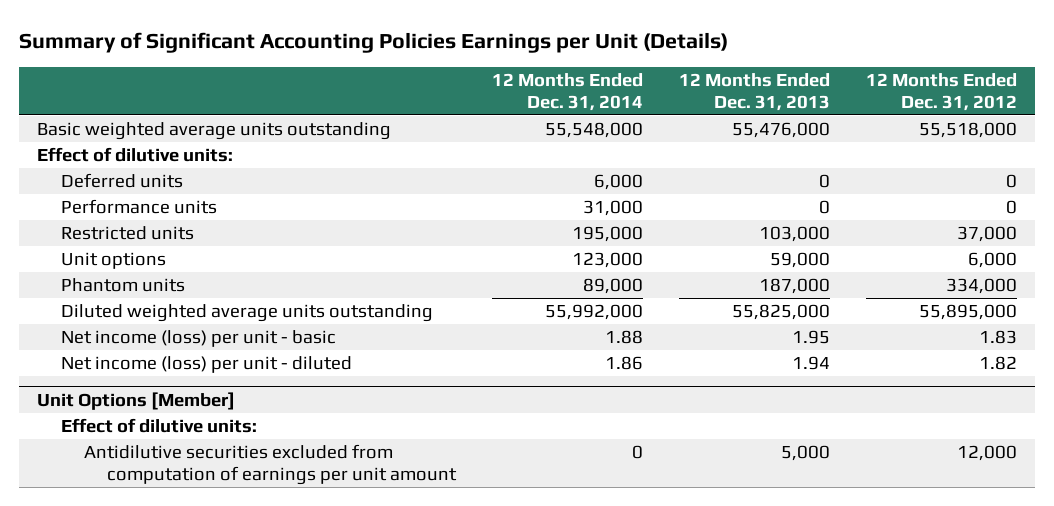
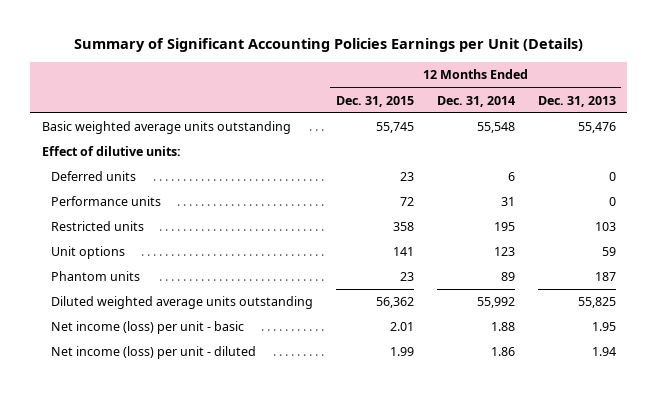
[865,72,1017,111] 12 Months Ended Dec. 31, 2012 -> none
none -> [335,95,414,107] Dec. 31, 2015
[545,122,644,139] 55,548,000 -> [476,122,515,134] 55,548
[731,122,830,139] 55,476,000 -> [577,122,616,134] 55,476
[594,174,644,191] 6,000 -> [507,172,515,182] 6
[583,200,644,217] 31,000 -> [500,197,515,207] 31
[572,226,644,243] 195,000 -> [493,222,515,232] 195
[758,226,830,243] 103,000 -> [594,222,616,232] 103
[572,252,644,269] 123,000 -> [493,247,515,257] 123
[769,252,830,269] 59,000 -> [601,247,616,257] 59
[583,278,644,295] 89,000 -> [500,272,515,282] 89
[758,278,830,295] 187,000 -> [594,272,616,282] 187
[545,304,644,321] 55,992,000 -> [476,297,515,309] 55,992
[731,304,830,321] 55,825,000 -> [577,297,616,309] 55,825
[37,392,236,411] Unit Options [Member] -> none
[60,418,257,434] Effect of dilutive units: -> none
[83,444,458,485] Antidilutive securities excluded from computation of earnings per unit amount -> none

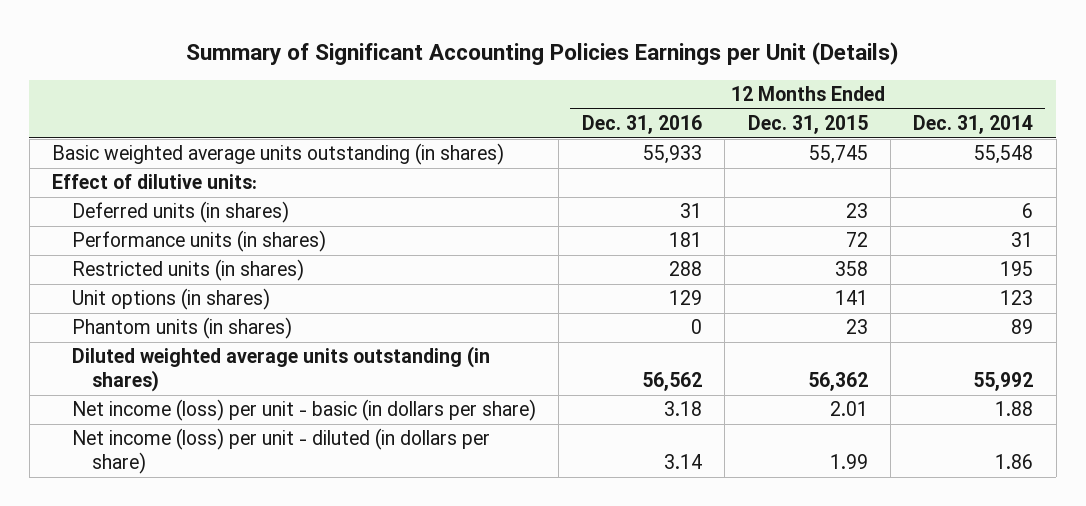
[537,95,616,107] Dec. 31, 2013 -> none
none -> [581,115,702,135] Dec. 31, 2016
[41,121,291,135] Basic weighted average units outstanding -> [52,143,505,166] Basic weighted average units outstanding (in shares)
[50,171,136,182] Deferred units -> [72,201,290,224] Deferred units (in shares)
[50,196,161,207] Performance units -> [72,230,327,253] Performance units (in shares)
[50,221,144,232] Restricted units -> [72,259,305,282] Restricted units (in shares)
[50,246,125,260] Unit options -> [72,288,271,311] Unit options (in shares)
[50,271,140,282] Phantom units -> [72,317,293,340] Phantom units (in shares)
[50,296,313,310] Diluted weighted average units outstanding -> [72,346,491,393] Diluted weighted average units outstanding (in shares)
[50,321,244,335] Net income (loss) per unit - basic -> [72,399,537,422] Net income (loss) per unit - basic (in dollars per share)
[50,346,256,360] Net income (loss) per unit - diluted -> [72,428,491,475] Net income (loss) per unit - diluted (in dollars per share)

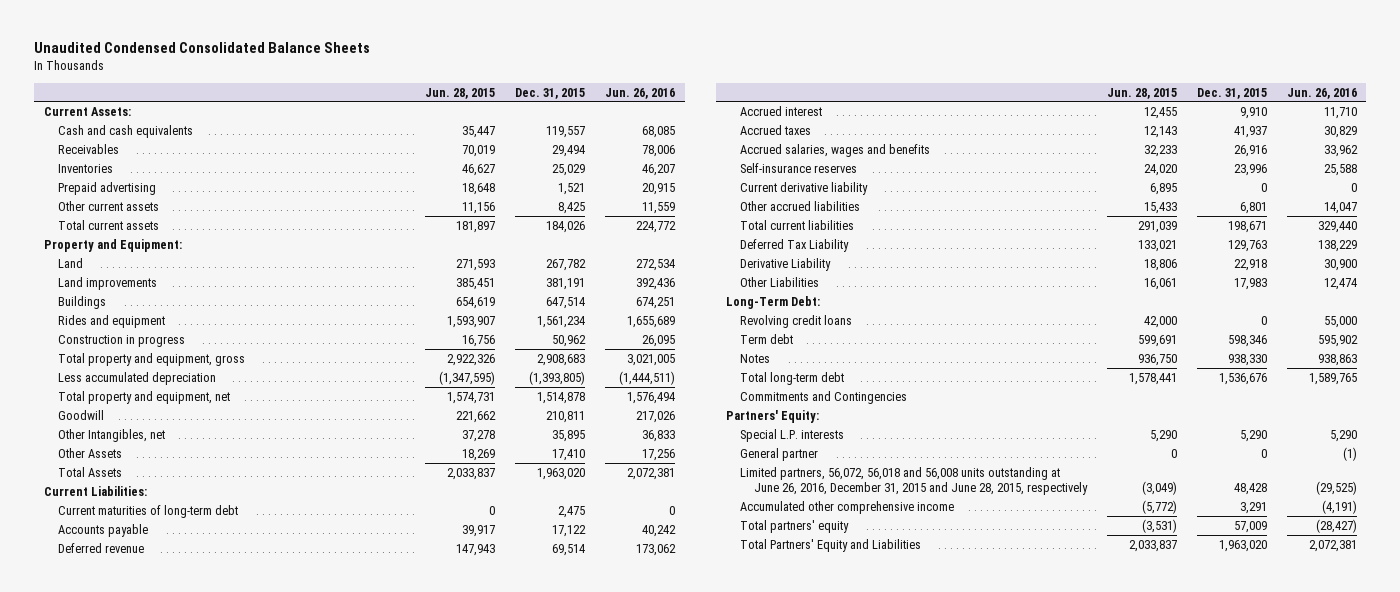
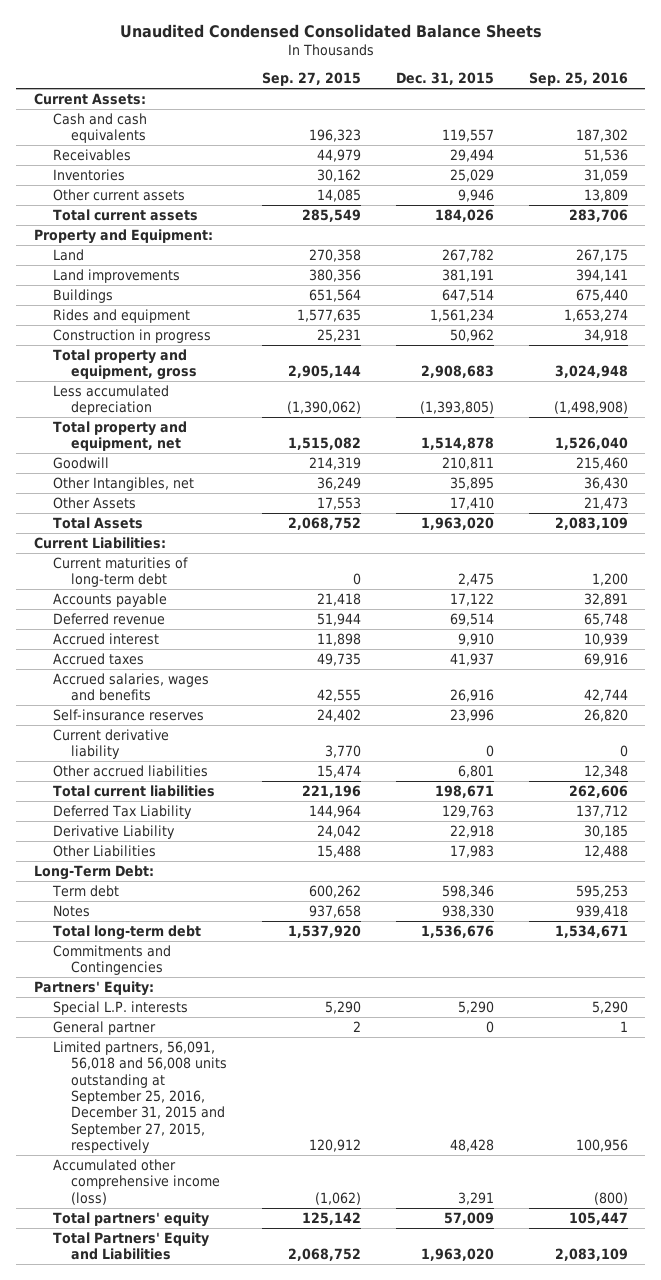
[425,87,496,99] Jun. 28, 2015 -> none
[604,87,675,99] Jun. 26, 2016 -> none
none -> [262,72,362,87] Sep. 27, 2015
none -> [528,72,628,87] Sep. 25, 2016
[58,181,157,195] Prepaid advertising -> none
[557,201,585,214] 8,425 -> [457,188,494,202] 9,946
[739,314,852,328] Revolving credit loans -> none
[739,466,1089,495] Limited partners, 56,072, 56,018 and 56,008 units outstanding at June 26, 2016, December 31, 2015 and June 28, 2015, respectively -> [52,1040,228,1154] Limited partners, 56,091, 56,018 and 56,008 units outstanding at September 25, 2016, December 31, 2015 and September 27, 2015, respectively
[739,500,954,514] Accumulated other comprehensive income -> [52,1158,221,1205] Accumulated other comprehensive income (loss)

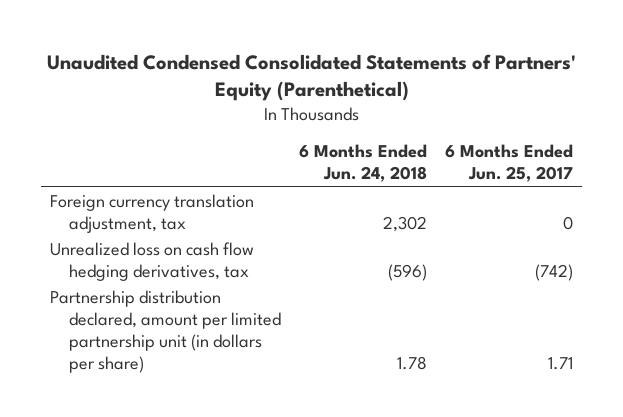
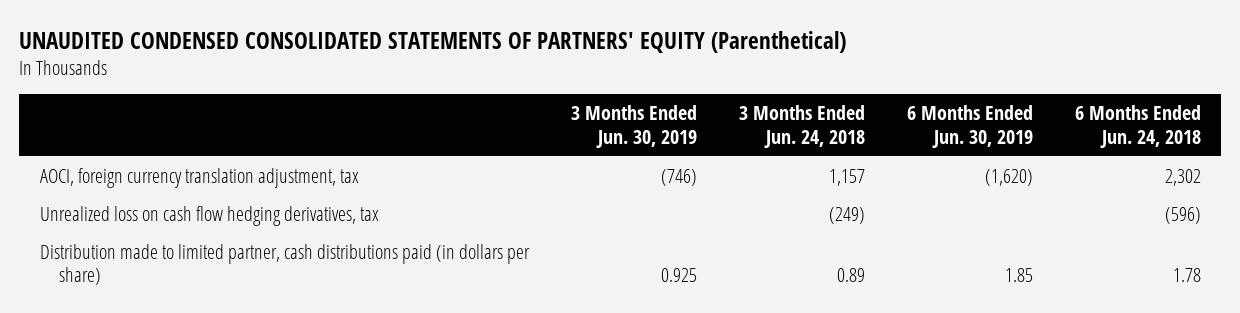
[46,53,576,102] Unaudited Condensed Consolidated Statements of Partners' Equity (Parenthetical) -> [18,30,846,53] UNAUDITED CONDENSED CONSOLIDATED STATEMENTS OF PARTNERS' EQUITY (Parenthetical)
[444,144,573,183] 6 Months Ended Jun. 25, 2017 -> none
none -> [570,105,697,148] 3 Months Ended Jun. 30, 2019
none -> [738,105,865,148] 3 Months Ended Jun. 24, 2018
none -> [906,105,1033,148] 6 Months Ended Jun. 30, 2019
[50,194,255,234] Foreign currency translation adjustment, tax -> [39,167,359,188] AOCI, foreign currency translation adjustment, tax
[50,290,282,374] Partnership distribution declared, amount per limited partnership unit (in dollars per share) -> [39,243,530,286] Distribution made to limited partner, cash distributions paid (in dollars per share)

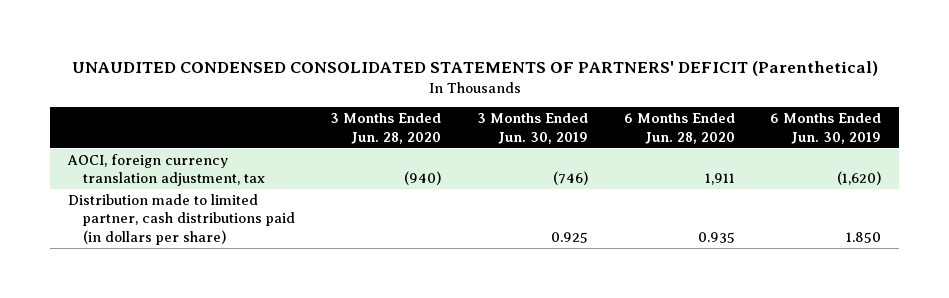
[18,30,846,53] UNAUDITED CONDENSED CONSOLIDATED STATEMENTS OF PARTNERS' EQUITY (Parenthetical) -> [71,60,878,76] UNAUDITED CONDENSED CONSOLIDATED STATEMENTS OF PARTNERS' DEFICIT (Parenthetical)
[738,105,865,148] 3 Months Ended Jun. 24, 2018 -> none
[1074,105,1201,148] 6 Months Ended Jun. 24, 2018 -> none
none -> [330,113,442,144] 3 Months Ended Jun. 28, 2020
none -> [623,113,735,144] 6 Months Ended Jun. 28, 2020
[39,205,379,226] Unrealized loss on cash flow hedging derivatives, tax -> none
[1004,268,1033,283] 1.85 -> [846,231,882,243] 1.850

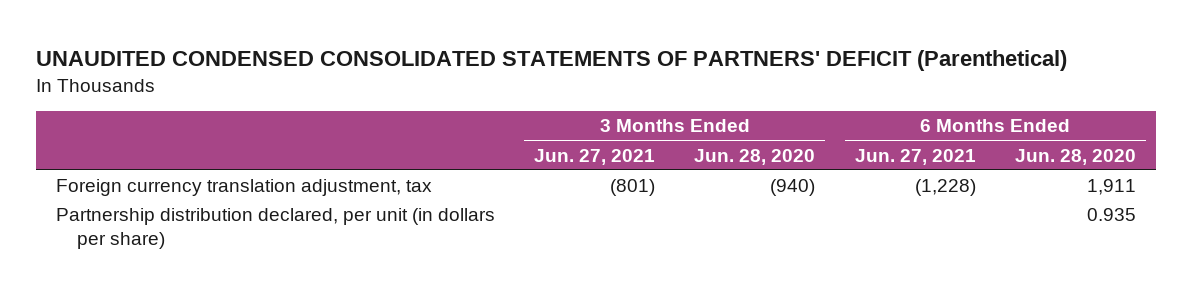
[476,113,588,144] 3 Months Ended Jun. 30, 2019 -> none
[770,113,882,144] 6 Months Ended Jun. 30, 2019 -> none
none -> [534,148,656,165] Jun. 27, 2021
none -> [854,148,976,165] Jun. 27, 2021
[67,154,265,187] AOCI, foreign currency translation adjustment, tax -> [55,179,432,197] Foreign currency translation adjustment, tax
[68,194,295,245] Distribution made to limited partner, cash distributions paid (in dollars per share) -> [55,208,495,249] Partnership distribution declared, per unit (in dollars per share)

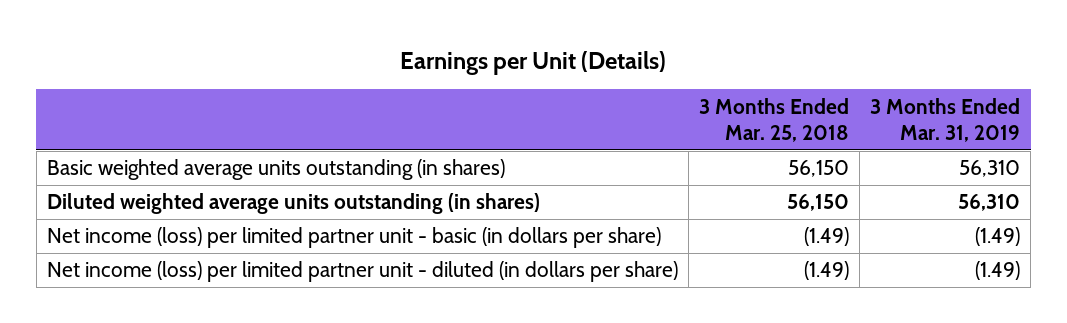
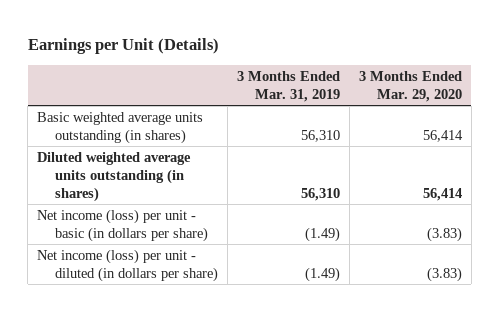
[698,97,849,143] 3 Months Ended Mar. 25, 2018 -> none
none -> [358,70,462,102] 3 Months Ended Mar. 29, 2020
[46,227,661,249] Net income (loss) per limited partner unit - basic (in dollars per share) -> [37,208,208,242] Net income (loss) per unit - basic (in dollars per share)
[46,261,678,283] Net income (loss) per limited partner unit - diluted (in dollars per share) -> [37,248,218,282] Net income (loss) per unit - diluted (in dollars per share)

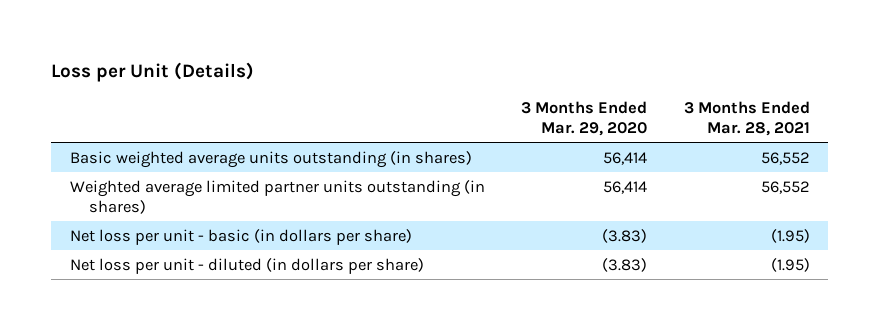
[27,38,219,55] Earnings per Unit (Details) -> [51,61,255,82] Loss per Unit (Details)
[236,70,340,102] 3 Months Ended Mar. 31, 2019 -> none
none -> [684,100,811,137] 3 Months Ended Mar. 28, 2021
[37,151,192,203] Diluted weighted average units outstanding (in shares) -> [69,179,485,214] Weighted average limited partner units outstanding (in shares)
[37,208,208,242] Net income (loss) per unit - basic (in dollars per share) -> [69,228,412,245] Net loss per unit - basic (in dollars per share)
[37,248,218,282] Net income (loss) per unit - diluted (in dollars per share) -> [69,257,424,274] Net loss per unit - diluted (in dollars per share)

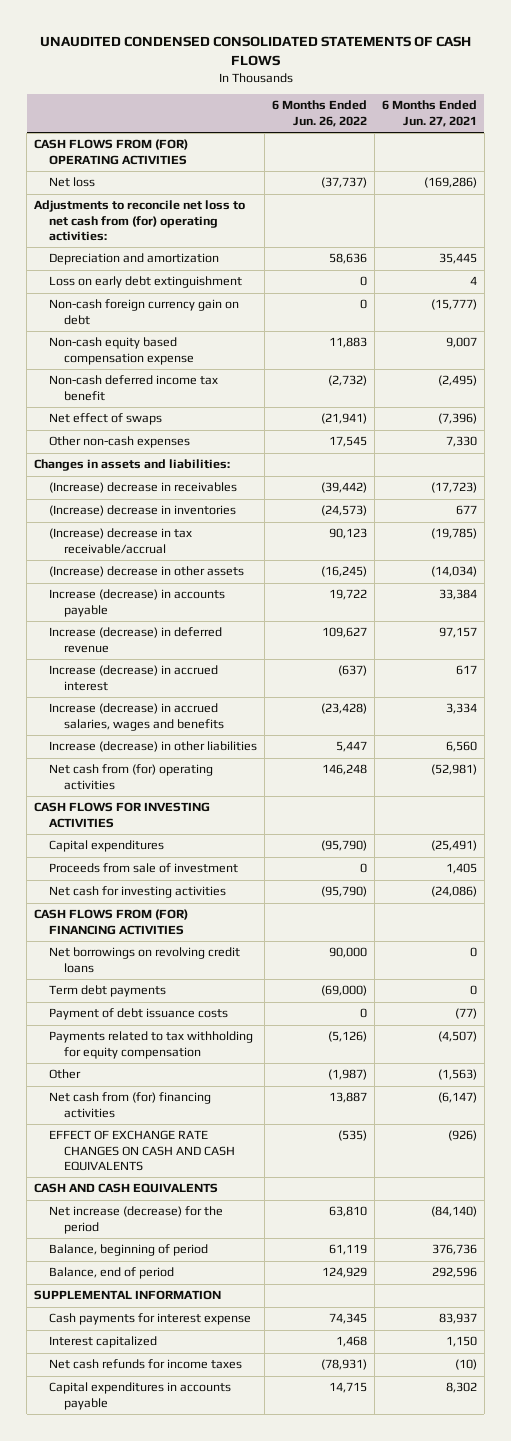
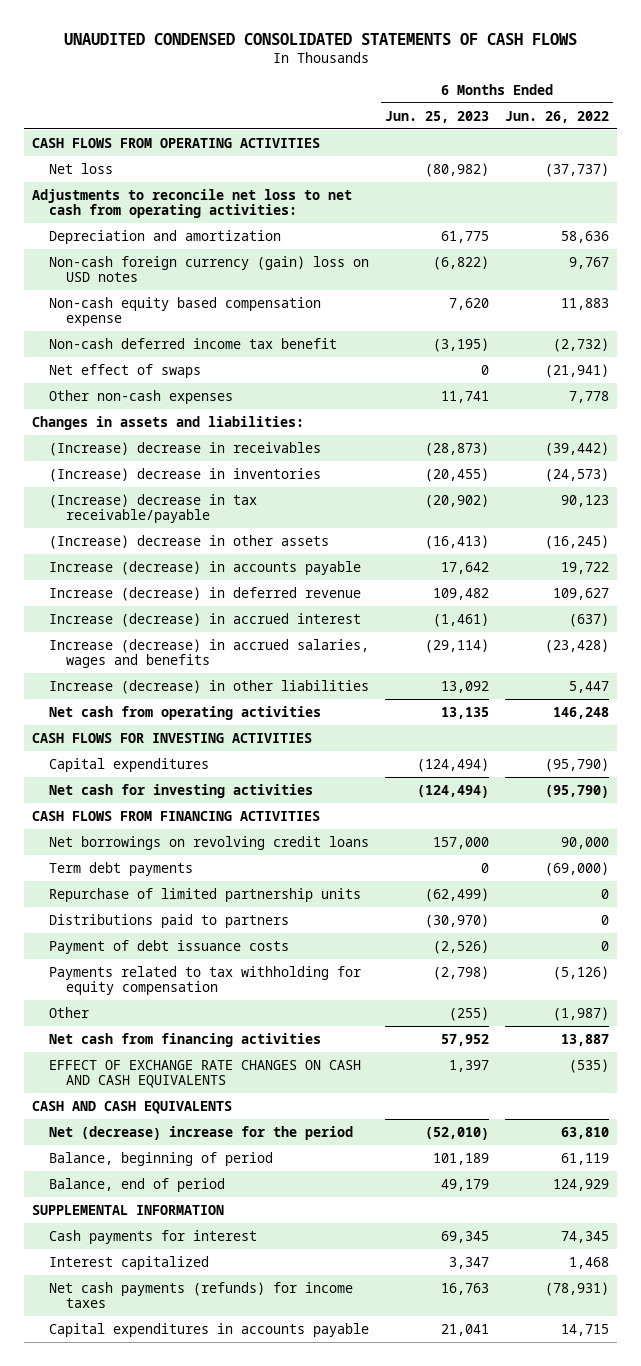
[381,100,477,127] 6 Months Ended Jun. 27, 2021 -> none
none -> [385,110,490,123] Jun. 25, 2023
[34,139,189,165] CASH FLOWS FROM (FOR) OPERATING ACTIVITIES -> [32,137,321,148] CASH FLOWS FROM OPERATING ACTIVITIES
[34,200,246,242] Adjustments to reconcile net loss to net cash from (for) operating activities: -> [32,188,353,219] Adjustments to reconcile net loss to net cash from operating activities:
[48,276,242,289] Loss on early debt extinguishment -> none
[48,299,239,325] Non-cash foreign currency gain on debt -> [49,255,370,283] Non-cash foreign currency (gain) loss on USD notes
[359,299,367,310] 0 -> [568,256,609,269] 9,767
[328,436,367,448] 17,545 -> [568,390,609,403] 7,778
[48,528,192,554] (Increase) decrease in tax receivable/accrual -> [49,493,258,524] (Increase) decrease in tax receivable/payable
[48,764,213,790] Net cash from (for) operating activities -> [49,705,322,720] Net cash from operating activities
[48,863,238,874] Proceeds from sale of investment -> none
[34,909,189,935] CASH FLOWS FROM (FOR) FINANCING ACTIVITIES -> [32,810,321,821] CASH FLOWS FROM FINANCING ACTIVITIES
none -> [49,887,362,902] Repurchase of limited partnership units
none -> [49,913,290,928] Distributions paid to partners
[48,1092,211,1118] Net cash from (for) financing activities -> [49,1032,322,1047] Net cash from financing activities
[48,1206,223,1234] Net increase (decrease) for the period -> [49,1125,354,1140] Net (decrease) increase for the period
[48,1313,251,1326] Cash payments for interest expense -> [49,1229,258,1244] Cash payments for interest
[48,1359,242,1370] Net cash refunds for income taxes -> [49,1281,354,1309] Net cash payments (refunds) for income taxes

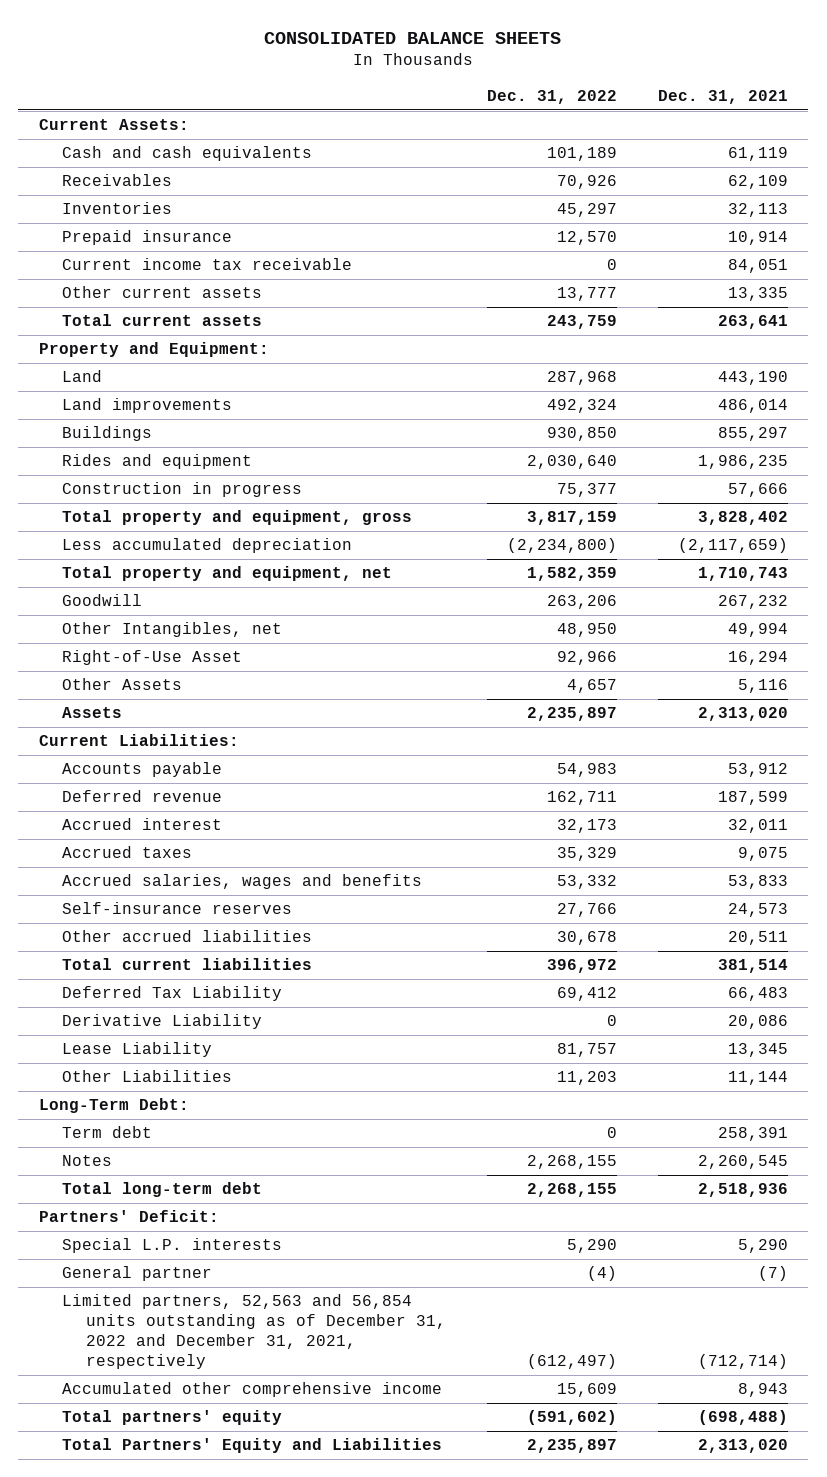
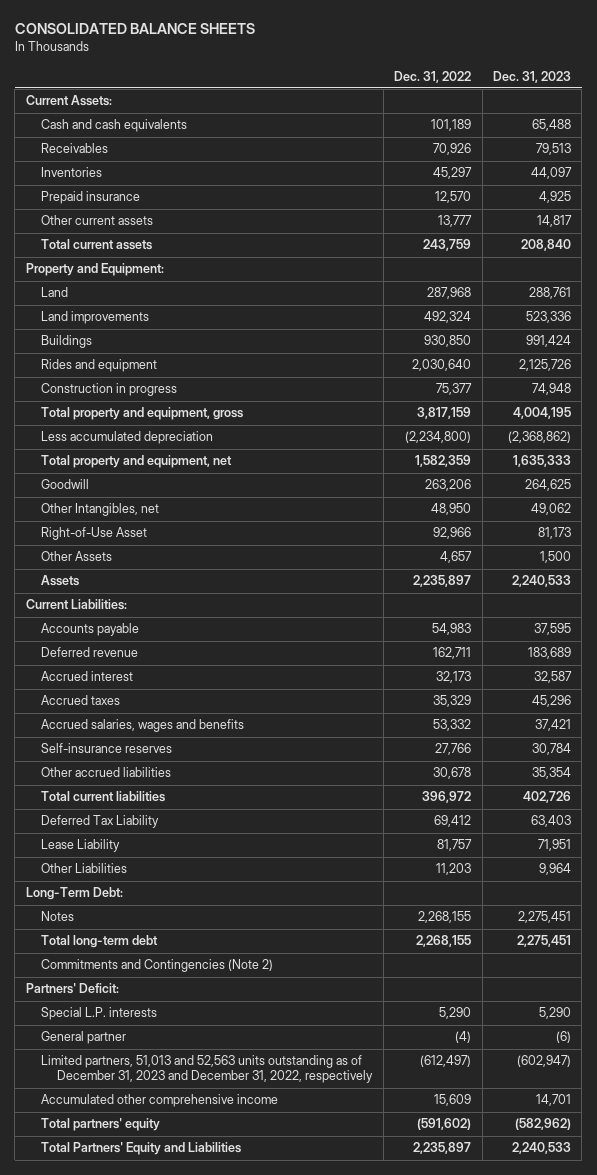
[657,90,788,105] Dec. 31, 2021 -> none
none -> [492,70,571,83] Dec. 31, 2023
[62,258,353,271] Current income tax receivable -> none
[62,1014,263,1030] Derivative Liability -> none
[62,1126,153,1139] Term debt -> none
none -> [41,959,274,973] Commitments and Contingencies (Note 2)
[62,1294,447,1370] Limited partners, 52,563 and 56,854 units outstanding as of December 31, 2022 and December 31, 2021, respectively -> [41,1055,374,1084] Limited partners, 51,013 and 52,563 units outstanding as of December 31, 2023 and December 31, 2022, respectively

